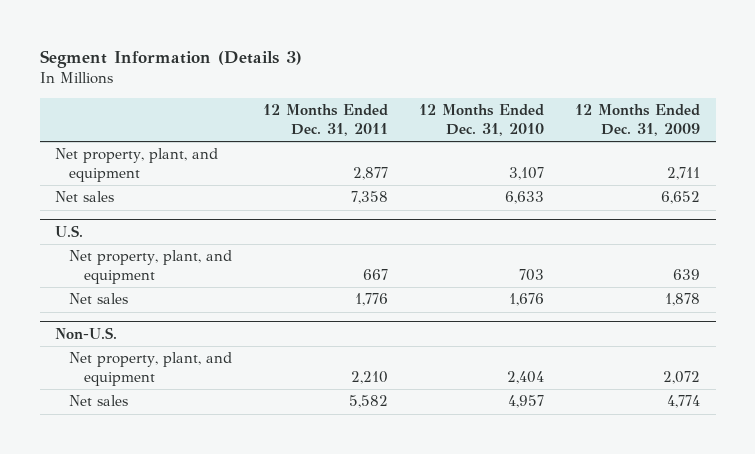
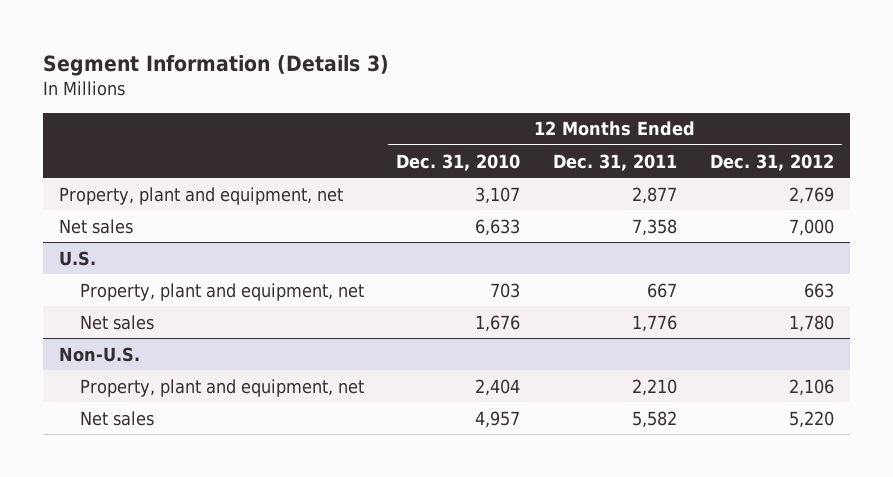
[575,104,701,136] 12 Months Ended Dec. 31, 2009 -> none
none -> [709,153,834,171] Dec. 31, 2012
[55,148,219,183] Net property, plant, and equipment -> [59,186,344,205] Property, plant and equipment, net
[69,250,233,285] Net property, plant, and equipment -> [79,282,364,301] Property, plant and equipment, net
[69,352,233,387] Net property, plant, and equipment -> [79,378,364,397] Property, plant and equipment, net

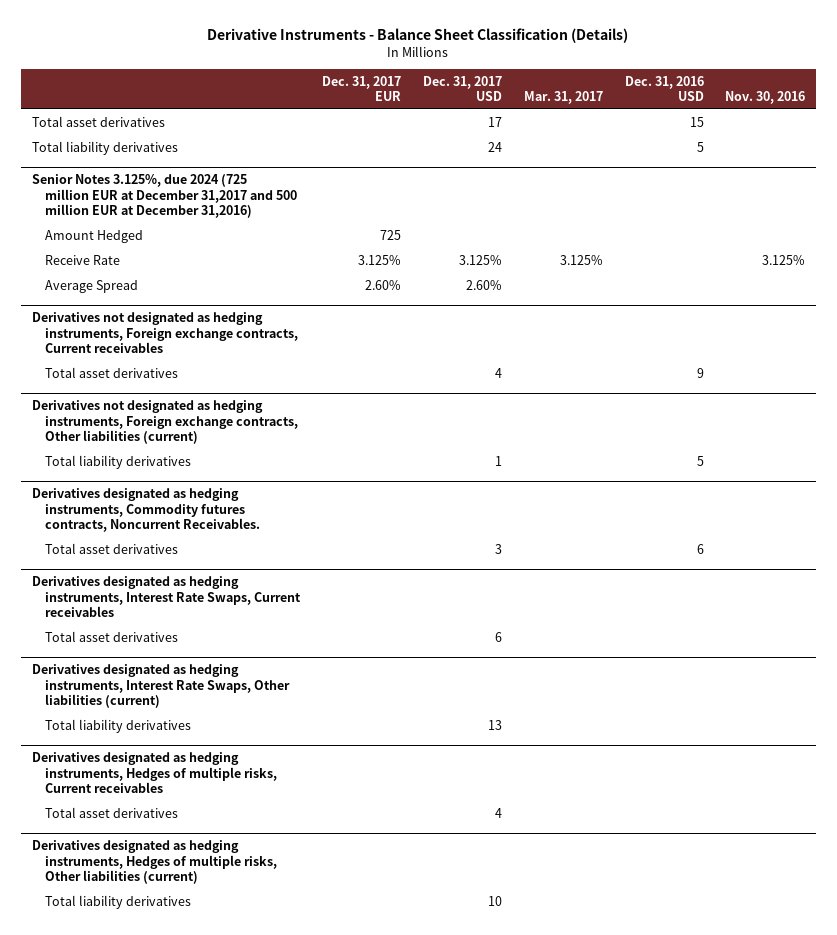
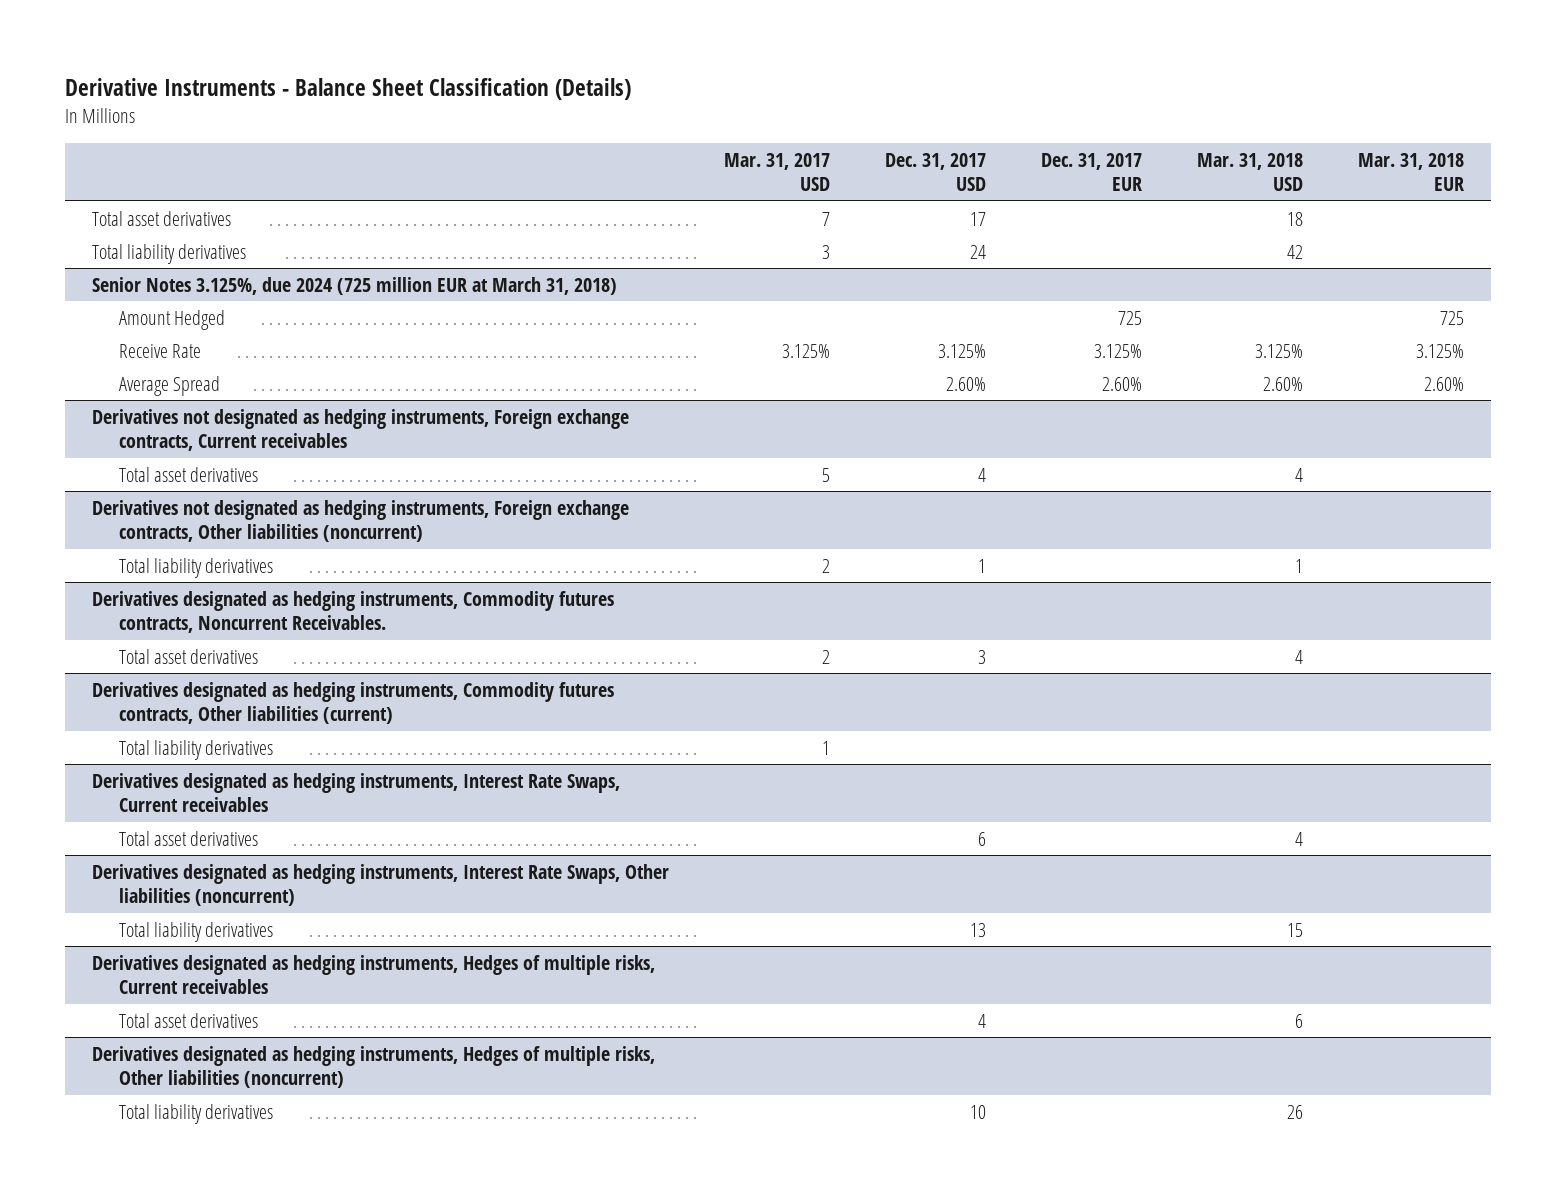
[523,90,603,104] Mar. 31, 2017 -> none
[624,75,704,101] Dec. 31, 2016 USD -> none
[725,90,806,104] Nov. 30, 2016 -> none
none -> [724,152,831,192] Mar. 31, 2017 USD
none -> [1196,152,1303,192] Mar. 31, 2018 USD
none -> [1357,152,1464,192] Mar. 31, 2018 EUR
[31,174,298,218] Senior Notes 3.125%, due 2024 (725 million EUR at December 31,2017 and 500 million EUR at December 31,2016) -> [92,276,618,295] Senior Notes 3.125%, due 2024 (725 million EUR at March 31, 2018)
[31,400,299,444] Derivatives not designated as hedging instruments, Foreign exchange contracts, Other liabilities (current) -> [92,499,630,543] Derivatives not designated as hedging instruments, Foreign exchange contracts, Other liabilities (noncurrent)
none -> [92,681,615,725] Derivatives designated as hedging instruments, Commodity futures contracts, Other liabilities (current)
none -> [119,739,274,760] Total liability derivatives
[31,664,291,708] Derivatives designated as hedging instruments, Interest Rate Swaps, Other liabilities (current) -> [92,863,670,907] Derivatives designated as hedging instruments, Interest Rate Swaps, Other liabilities (noncurrent)
[31,840,278,884] Derivatives designated as hedging instruments, Hedges of multiple risks, Other liabilities (current) -> [92,1045,656,1089] Derivatives designated as hedging instruments, Hedges of multiple risks, Other liabilities (noncurrent)

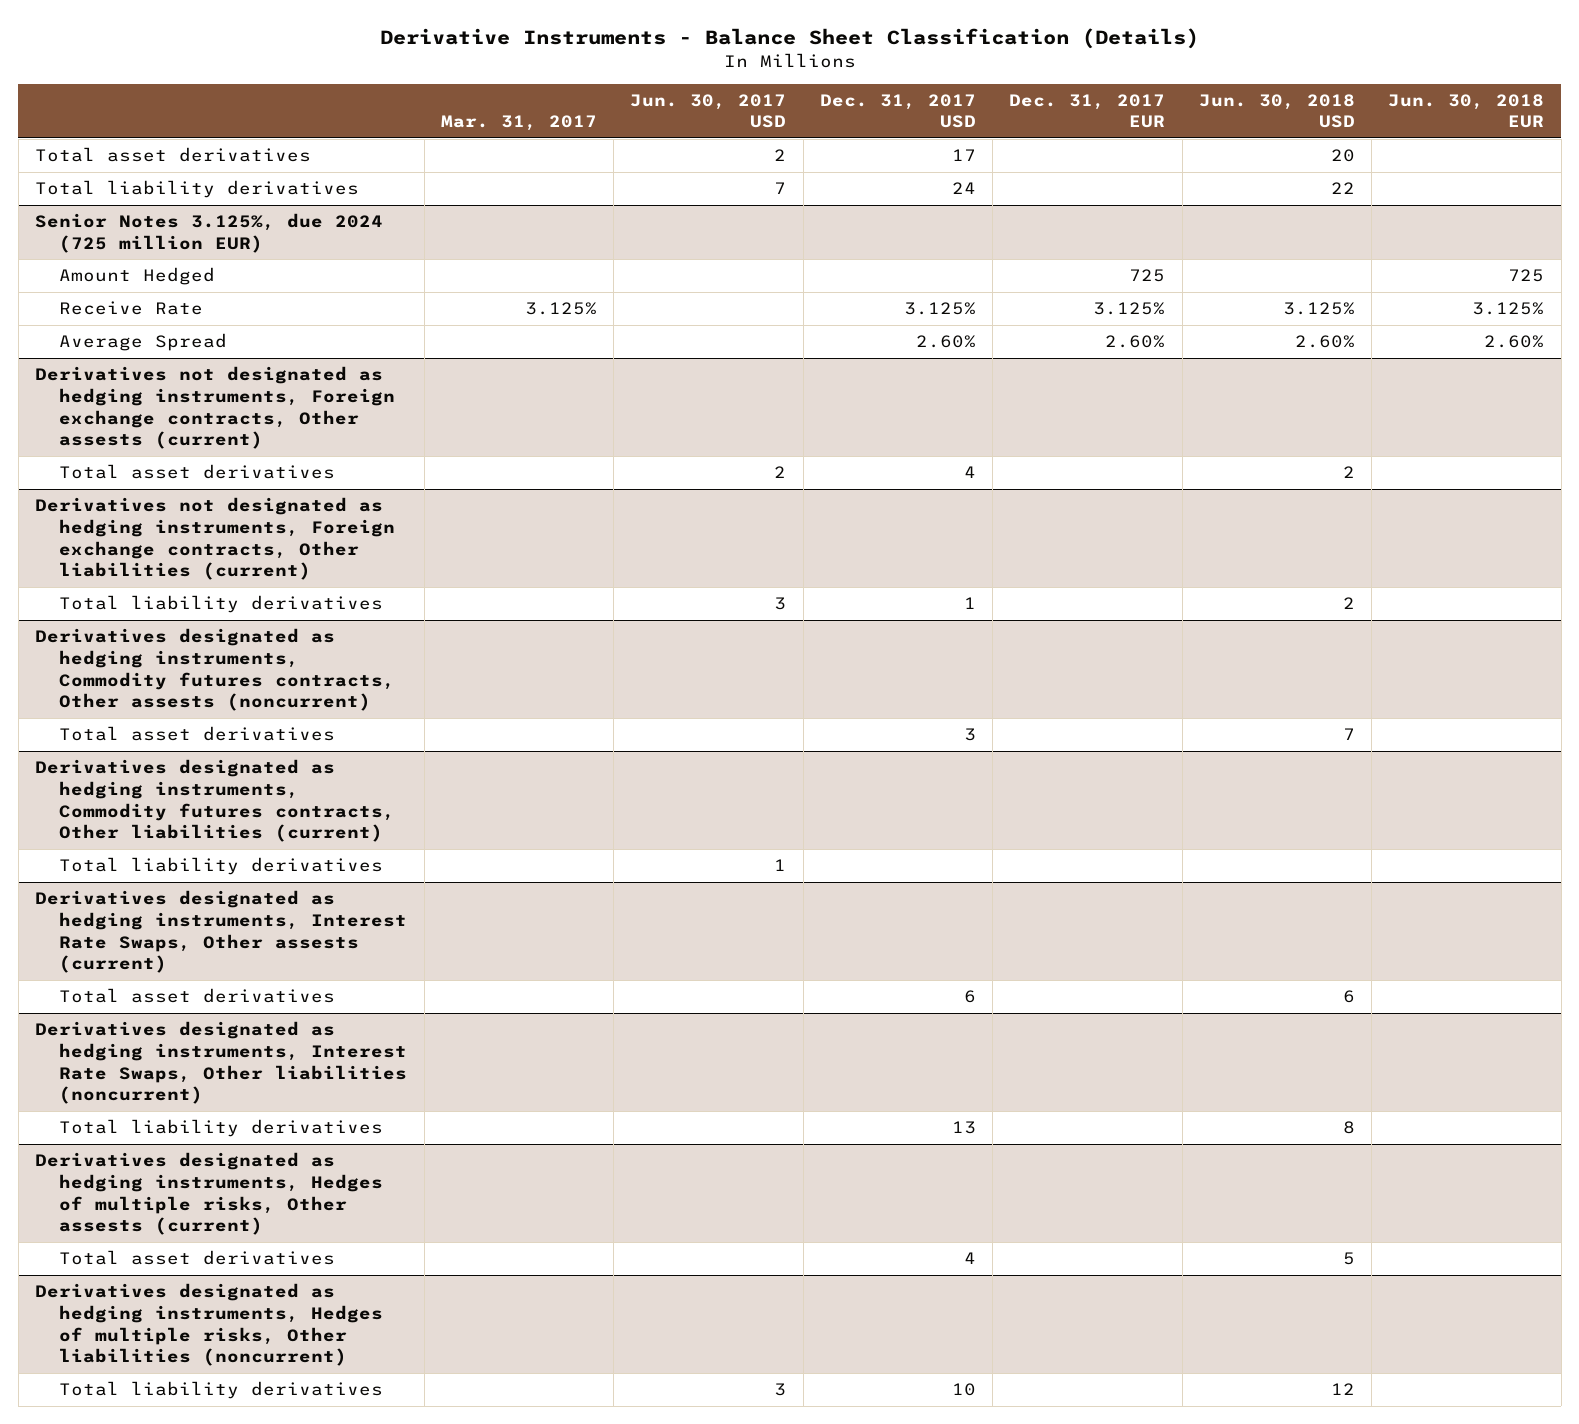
[724,152,831,192] Mar. 31, 2017 USD -> none
[1196,152,1303,192] Mar. 31, 2018 USD -> none
[1357,152,1464,192] Mar. 31, 2018 EUR -> none
none -> [440,115,597,132] Mar. 31, 2017
none -> [630,93,787,129] Jun. 30, 2017 USD
none -> [1198,93,1355,129] Jun. 30, 2018 USD
none -> [1388,93,1545,129] Jun. 30, 2018 EUR
[92,276,618,295] Senior Notes 3.125%, due 2024 (725 million EUR at March 31, 2018) -> [35,213,384,253] Senior Notes 3.125%, due 2024 (725 million EUR)
[92,408,630,452] Derivatives not designated as hedging instruments, Foreign exchange contracts, Current receivables -> [35,366,396,450] Derivatives not designated as hedging instruments, Foreign exchange contracts, Other assests (current)
[92,499,630,543] Derivatives not designated as hedging instruments, Foreign exchange contracts, Other liabilities (noncurrent) -> [35,497,396,581] Derivatives not designated as hedging instruments, Foreign exchange contracts, Other liabilities (current)
[92,590,615,634] Derivatives designated as hedging instruments, Commodity futures contracts, Noncurrent Receivables. -> [35,628,396,712] Derivatives designated as hedging instruments, Commodity futures contracts, Other assests (noncurrent)
[92,772,621,813] Derivatives designated as hedging instruments, Interest Rate Swaps, Current receivables -> [35,890,408,974] Derivatives designated as hedging instruments, Interest Rate Swaps, Other assests (current)
[92,954,656,995] Derivatives designated as hedging instruments, Hedges of multiple risks, Current receivables -> [35,1152,384,1236] Derivatives designated as hedging instruments, Hedges of multiple risks, Other assests (current)

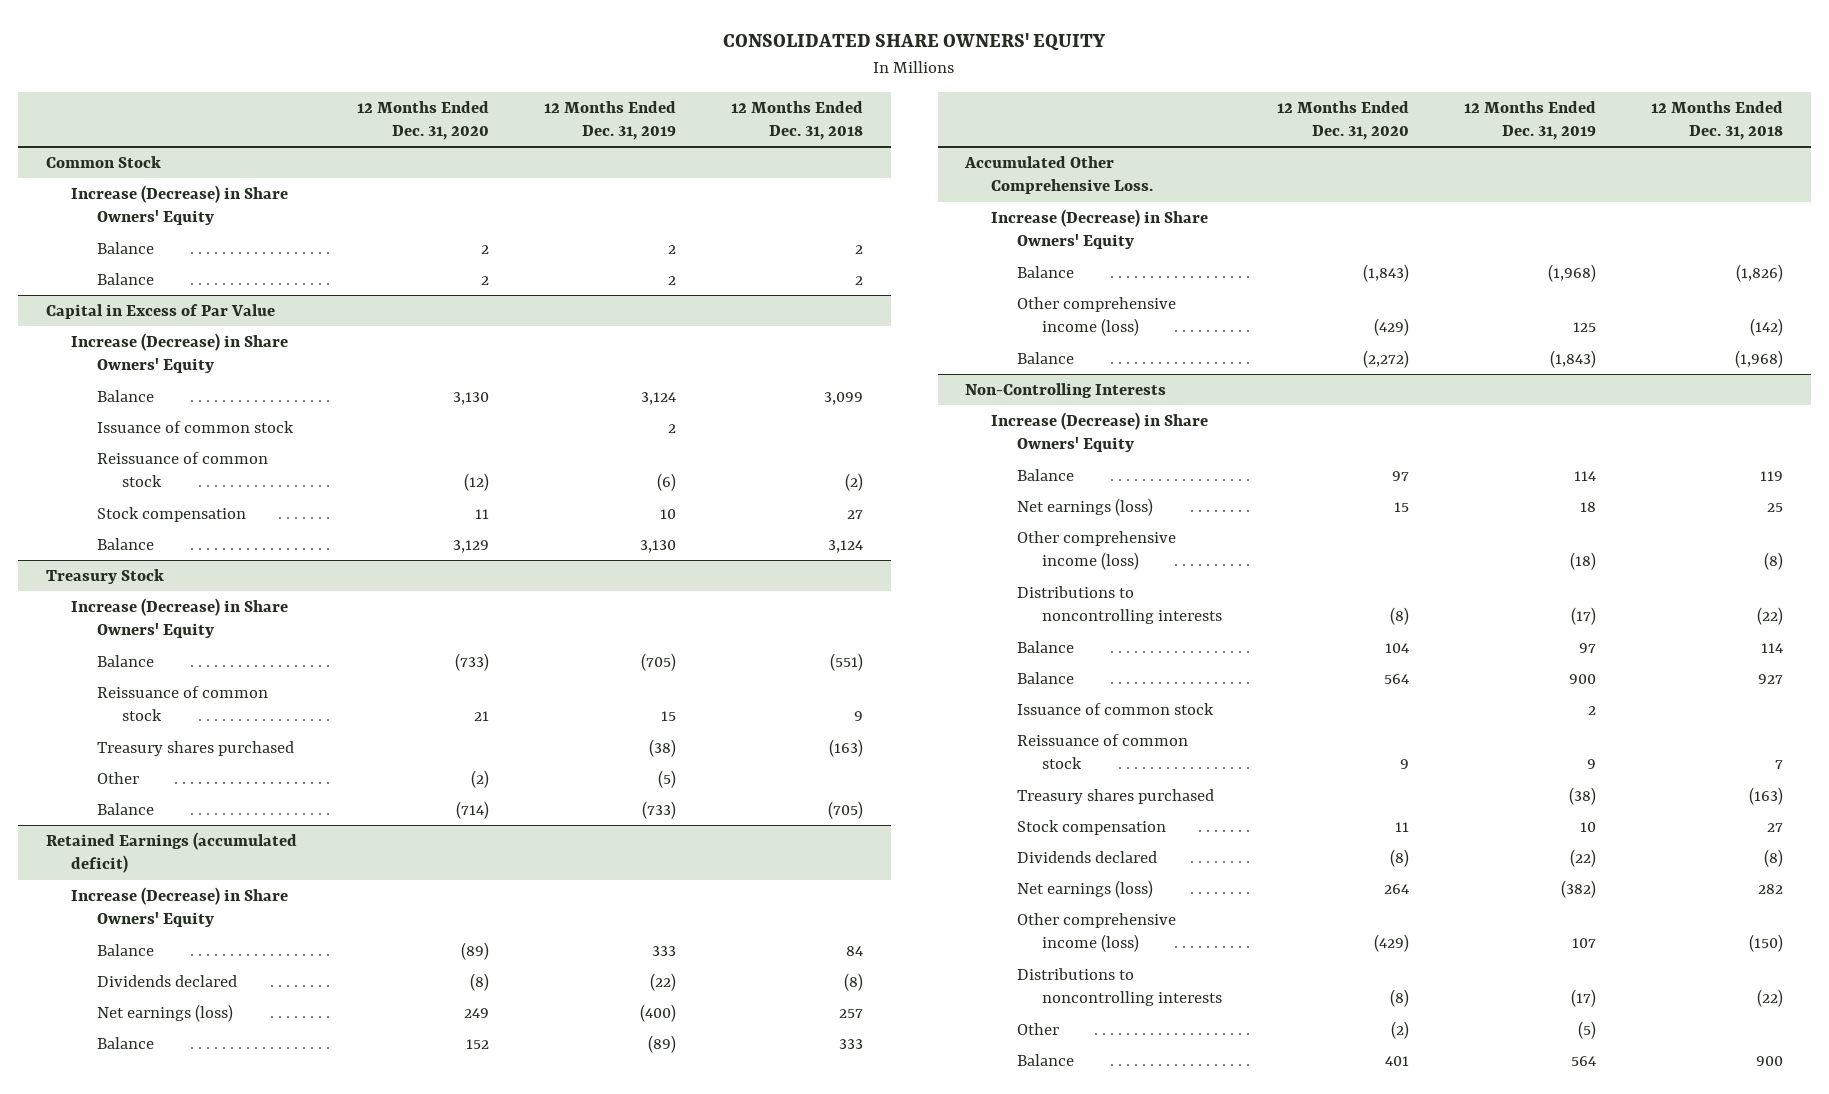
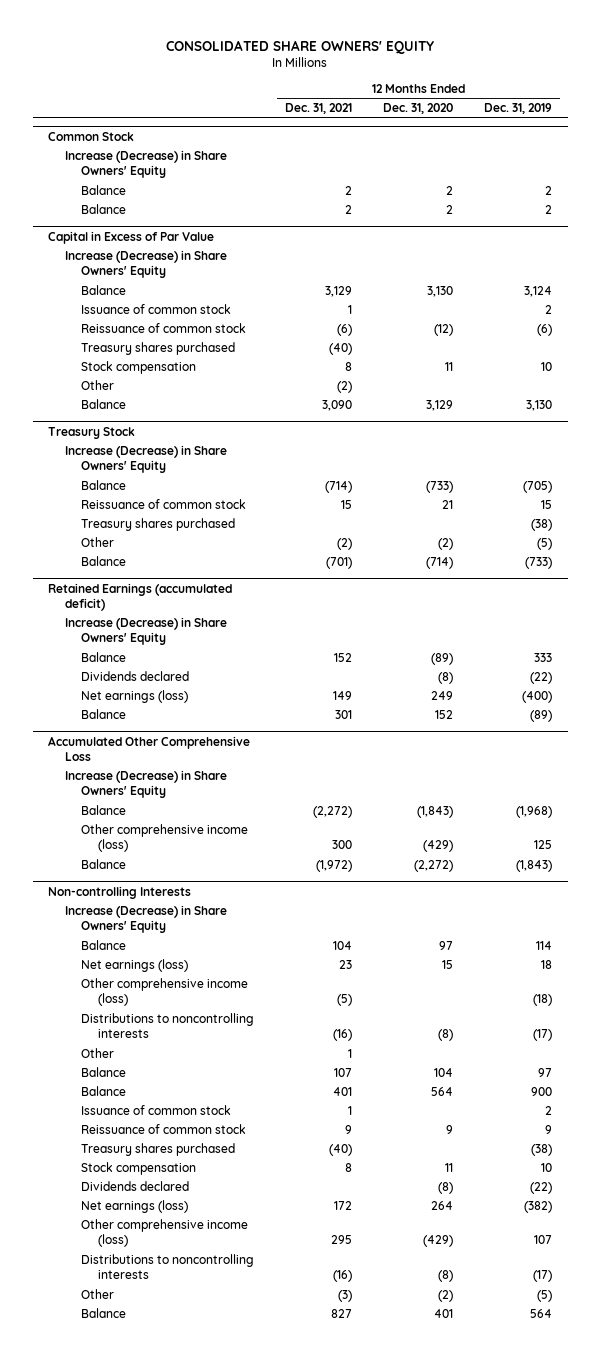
[731,100,864,140] 12 Months Ended Dec. 31, 2018 -> none
none -> [285,103,353,115] Dec. 31, 2021
none -> [81,341,236,355] Treasury shares purchased
none -> [81,379,115,390] Other
[964,155,1153,195] Accumulated Other Comprehensive Loss. -> [48,735,251,761] Accumulated Other Comprehensive Loss
[965,382,1167,398] Non-Controlling Interests -> [48,885,192,899] Non-controlling Interests
none -> [81,1047,115,1058] Other

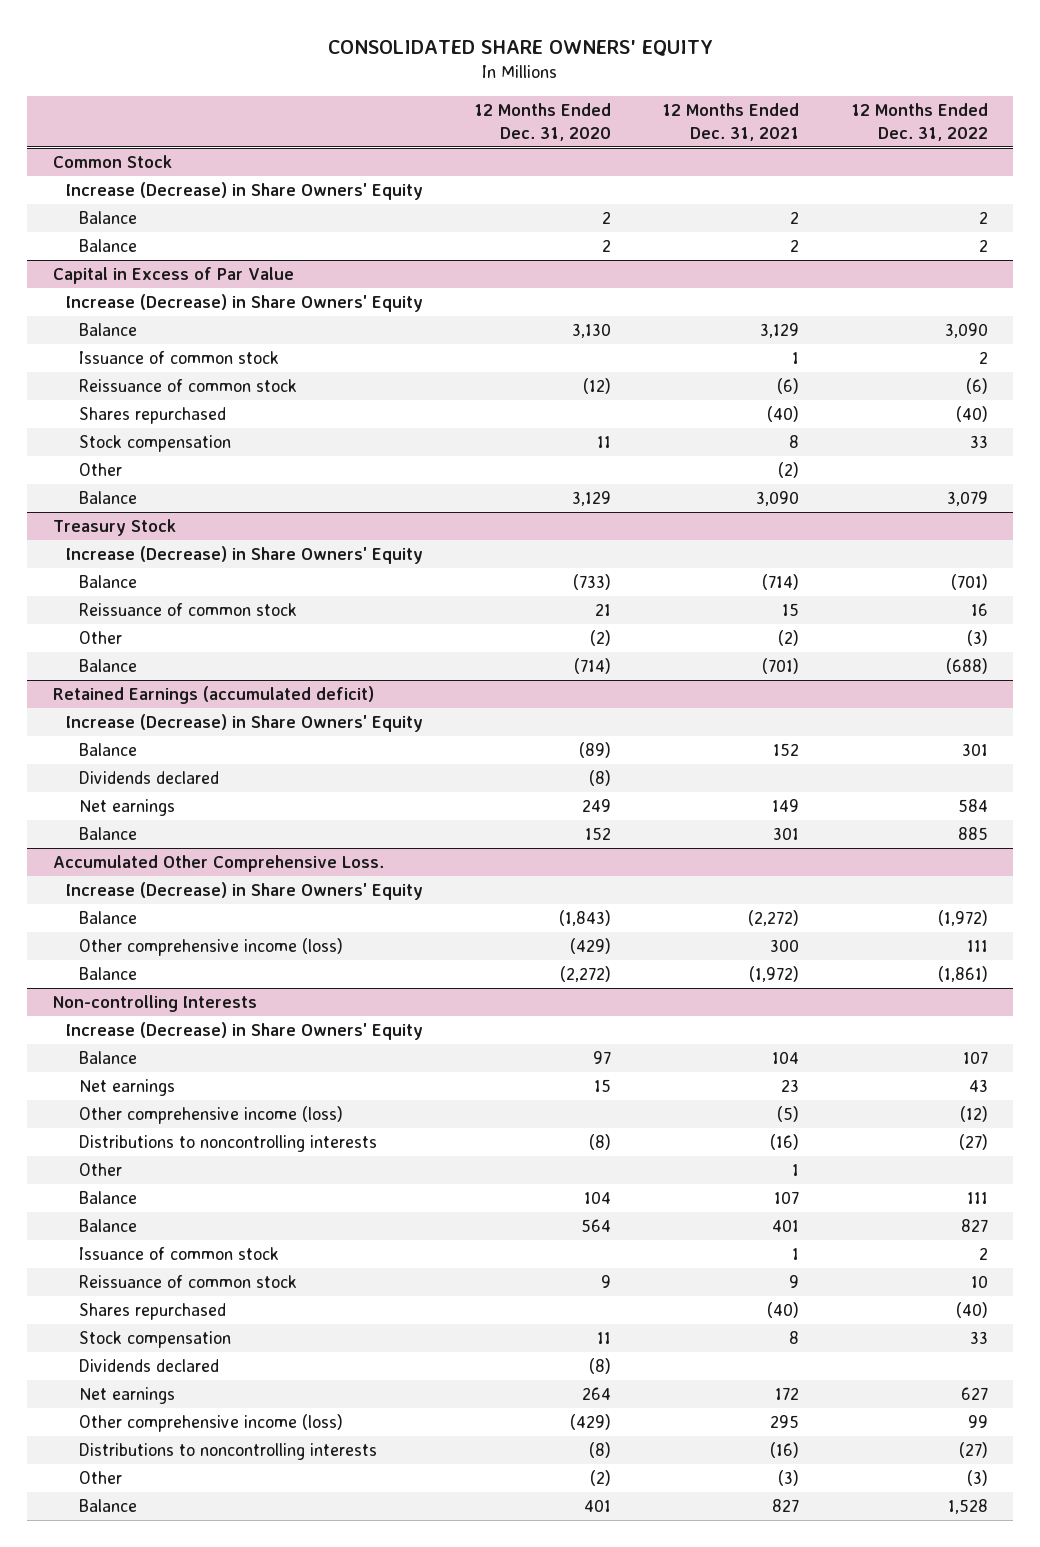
[484,103,553,115] Dec. 31, 2019 -> none
none -> [850,102,988,141] 12 Months Ended Dec. 31, 2022
[81,341,236,355] Treasury shares purchased -> [79,407,227,425] Shares repurchased
[81,517,236,531] Treasury shares purchased -> none
[81,689,189,703] Net earnings (loss) -> [79,799,176,817] Net earnings
[48,735,251,761] Accumulated Other Comprehensive Loss -> [52,855,384,873] Accumulated Other Comprehensive Loss.
[81,958,189,972] Net earnings (loss) -> [79,1079,176,1097] Net earnings
[81,1142,236,1156] Treasury shares purchased -> [79,1303,227,1321] Shares repurchased
[81,1199,189,1213] Net earnings (loss) -> [79,1387,176,1405] Net earnings

